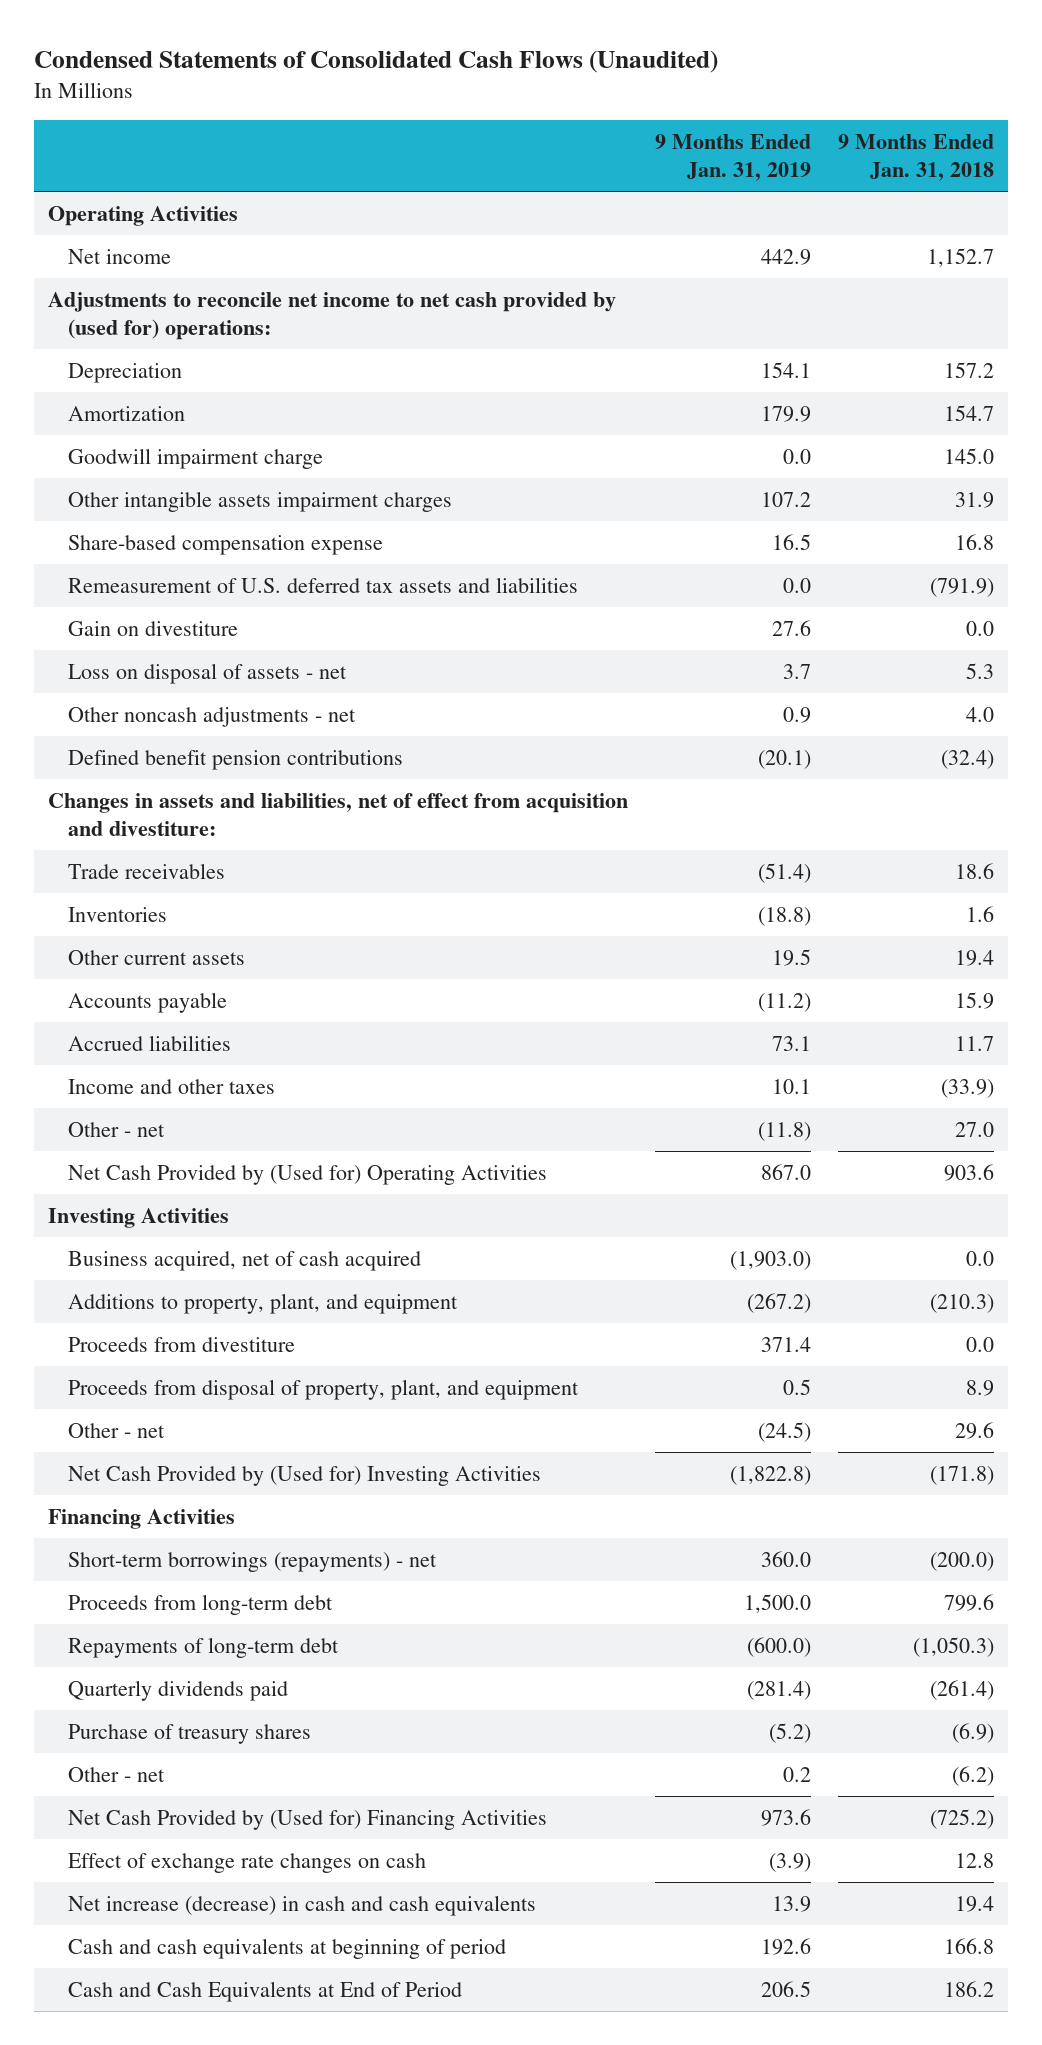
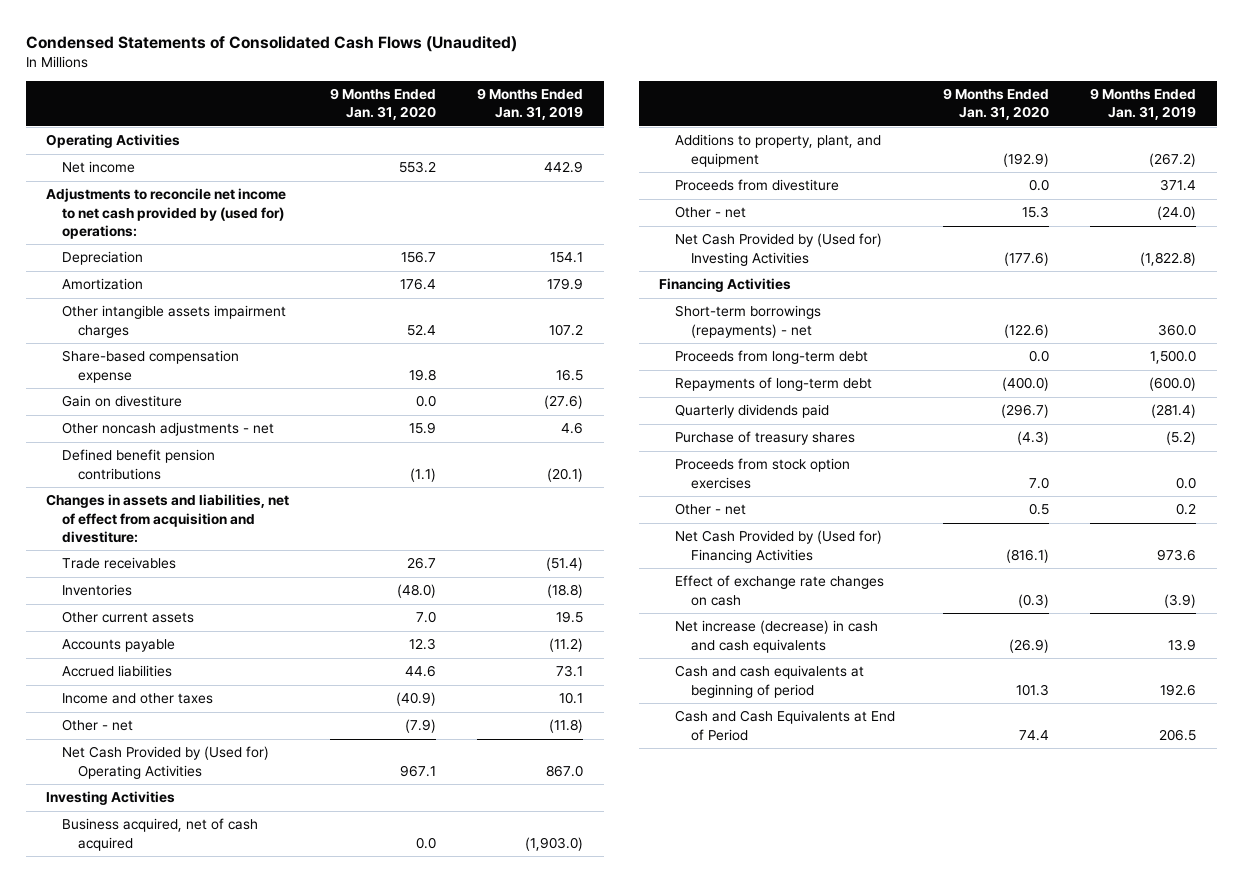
[838,134,995,182] 9 Months Ended Jan. 31, 2018 -> none
none -> [330,87,437,121] 9 Months Ended Jan. 31, 2020
[67,447,323,469] Goodwill impairment charge -> none
[67,576,578,593] Remeasurement of U.S. deferred tax assets and liabilities -> none
[67,662,347,684] Loss on disposal of assets - net -> none
[771,619,811,636] 27.6 -> [544,395,584,410] (27.6)
[782,706,811,723] 0.9 -> [561,422,584,435] 4.6
[67,1378,579,1400] Proceeds from disposal of property, plant, and equipment -> none
[757,1421,811,1442] (24.5) -> [1157,206,1197,221] (24.0)
none -> [675,458,851,489] Proceeds from stock option exercises

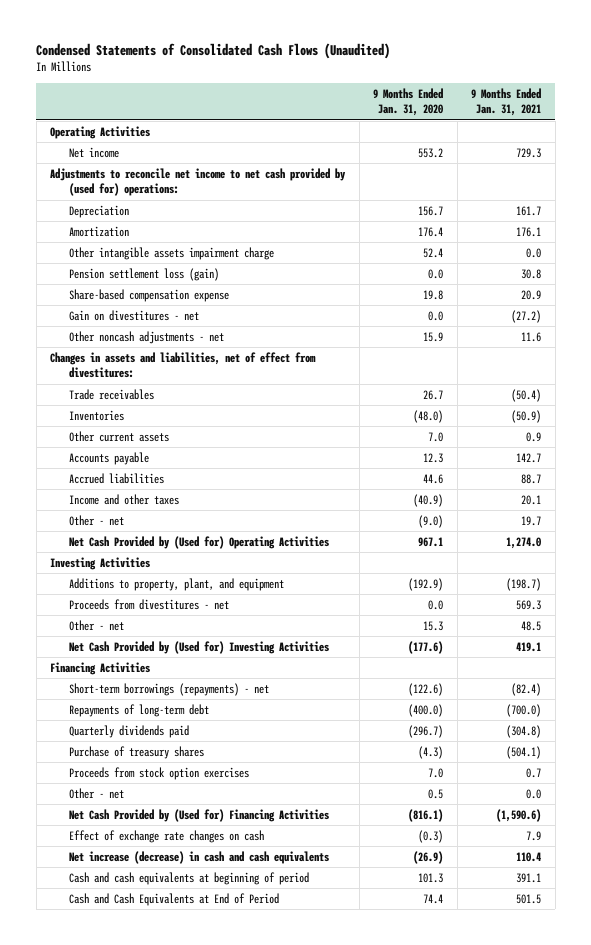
[477,87,584,121] 9 Months Ended Jan. 31, 2019 -> none
none -> [471,88,542,117] 9 Months Ended Jan. 31, 2021
[62,305,287,338] Other intangible assets impairment charges -> [68,246,274,260] Other intangible assets impairment charge
none -> [68,267,219,281] Pension settlement loss (gain)
[62,395,183,408] Gain on divestiture -> [68,309,199,321] Gain on divestitures - net
[62,449,216,480] Defined benefit pension contributions -> none
[46,494,290,543] Changes in assets and liabilities, net of effect from acquisition and divestiture: -> [50,351,317,379] Changes in assets and liabilities, net of effect from divestitures:
[405,719,437,734] (7.9) -> [418,514,444,528] (9.0)
[62,818,259,851] Business acquired, net of cash acquired -> none
[675,179,840,192] Proceeds from divestiture -> [68,598,229,610] Proceeds from divestitures - net
[675,350,869,365] Proceeds from long-term debt -> none

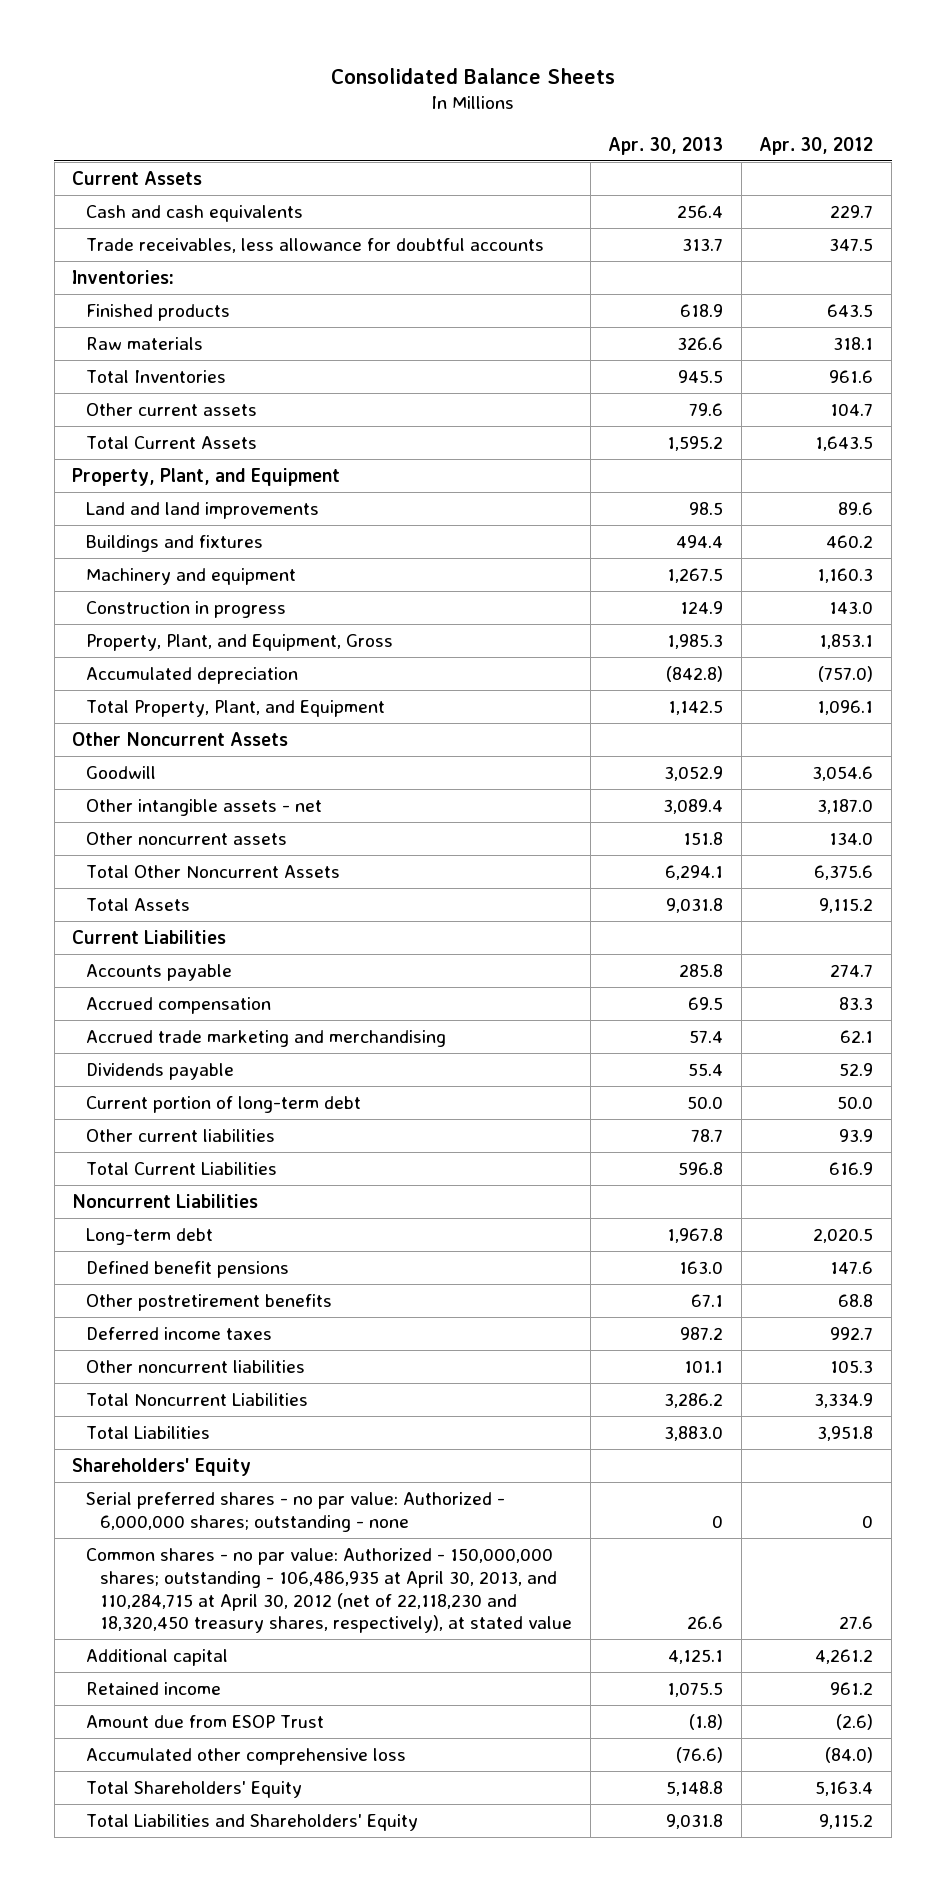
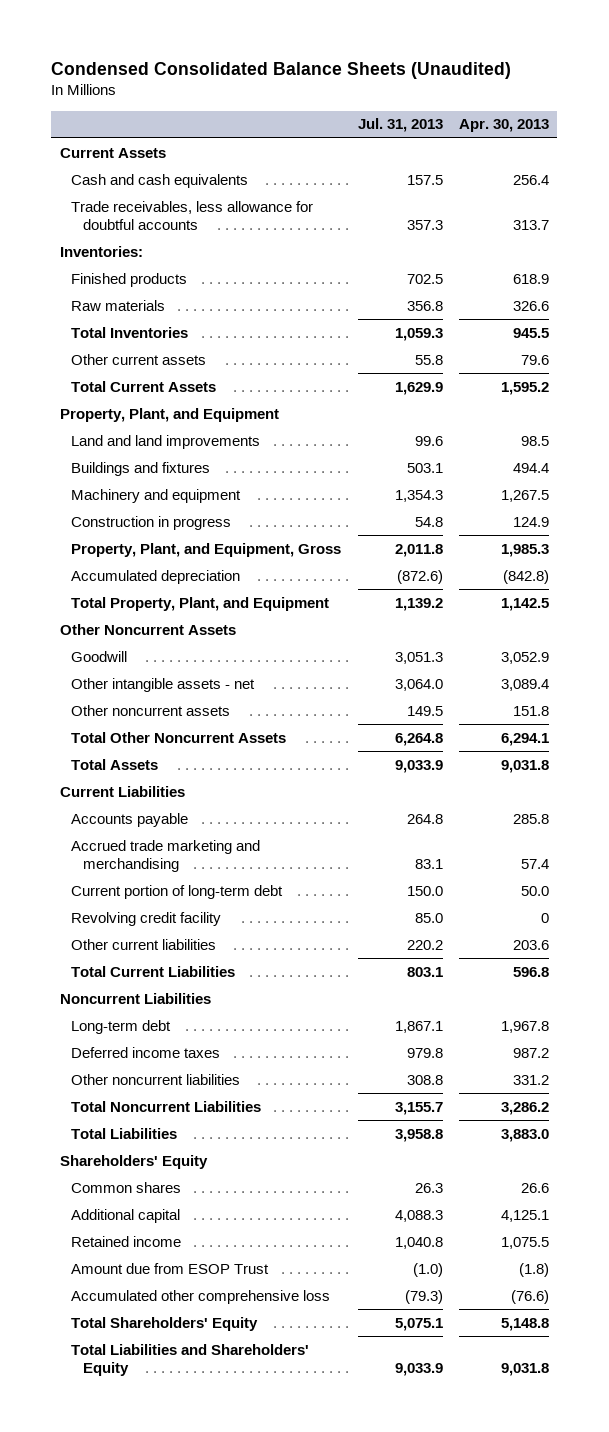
[330,67,615,84] Consolidated Balance Sheets -> [51,61,512,79] Condensed Consolidated Balance Sheets (Unaudited)
[759,136,874,155] Apr. 30, 2012 -> none
none -> [357,118,443,133] Jul. 31, 2013
[86,996,272,1014] Accrued compensation -> none
[86,1062,235,1080] Dividends payable -> none
none -> [71,911,222,926] Revolving credit facility
[691,1128,724,1142] 78.7 -> [513,939,550,950] 203.6
[86,1260,290,1278] Defined benefit pensions -> none
[86,1293,333,1311] Other postretirement benefits -> none
[684,1359,724,1373] 101.1 -> [513,1074,550,1085] 331.2
[86,1491,506,1532] Serial preferred shares - no par value: Authorized - 6,000,000 shares; outstanding - none -> none
[86,1547,573,1634] Common shares - no par value: Authorized - 150,000,000 shares; outstanding - 106,486,935 at April 30, 2013, and 110,284,715 at April 30, 2012 (net of 22,118,230 and 18,320,450 treasury shares, respectively), at stated value -> [71,1181,182,1193] Common shares

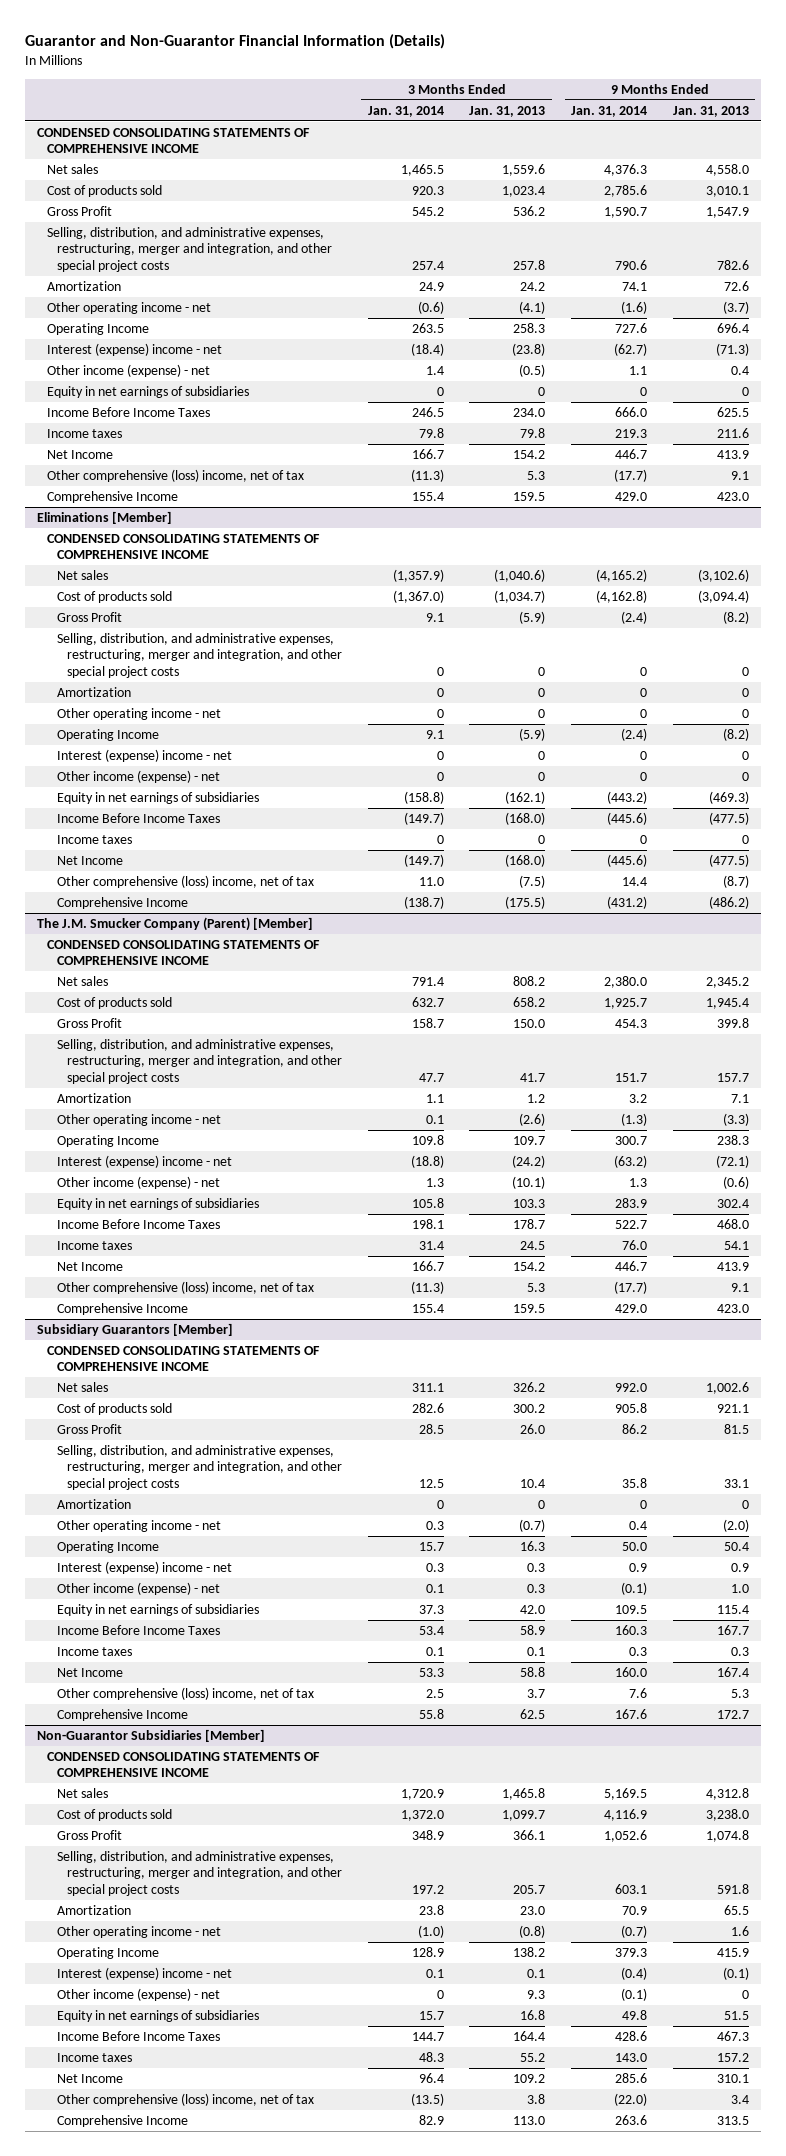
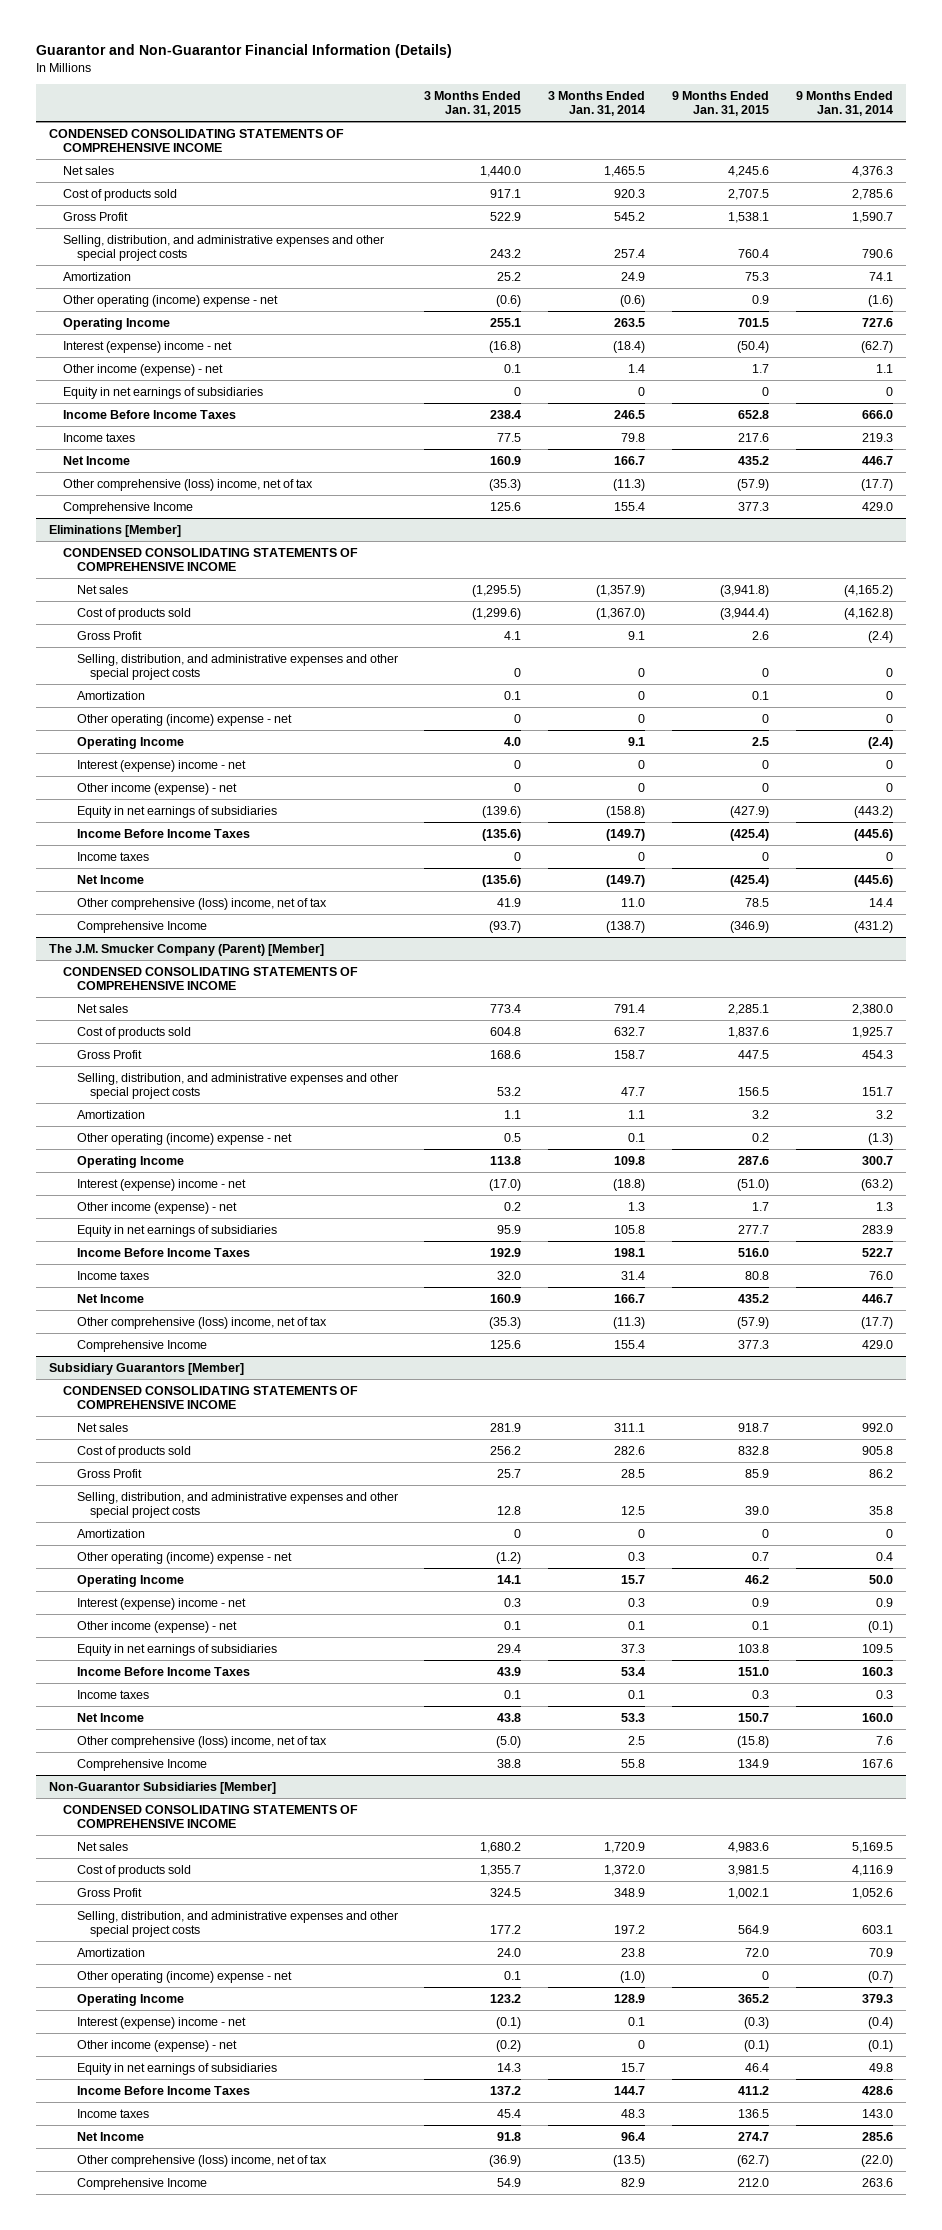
[469,105,546,117] Jan. 31, 2013 -> none
[672,105,749,117] Jan. 31, 2013 -> none
none -> [424,90,522,117] 3 Months Ended Jan. 31, 2015
none -> [671,90,769,117] 9 Months Ended Jan. 31, 2015
[47,227,333,272] Selling, distribution, and administrative expenses, restructuring, merger and integration, and other special project costs -> [63,234,385,262] Selling, distribution, and administrative expenses and other special project costs
[47,302,212,315] Other operating income - net -> [63,294,279,307] Other operating (income) expense - net
[57,633,343,678] Selling, distribution, and administrative expenses, restructuring, merger and integration, and other special project costs -> [76,653,398,681] Selling, distribution, and administrative expenses and other special project costs
[57,708,222,721] Other operating income - net -> [76,713,292,726] Other operating (income) expense - net
[57,1039,343,1084] Selling, distribution, and administrative expenses, restructuring, merger and integration, and other special project costs -> [76,1072,398,1100] Selling, distribution, and administrative expenses and other special project costs
[57,1114,222,1127] Other operating income - net -> [76,1132,292,1145] Other operating (income) expense - net
[57,1445,343,1490] Selling, distribution, and administrative expenses, restructuring, merger and integration, and other special project costs -> [76,1491,398,1519] Selling, distribution, and administrative expenses and other special project costs
[57,1520,222,1533] Other operating income - net -> [76,1551,292,1564] Other operating (income) expense - net
[57,1851,343,1896] Selling, distribution, and administrative expenses, restructuring, merger and integration, and other special project costs -> [76,1910,398,1938] Selling, distribution, and administrative expenses and other special project costs
[57,1926,222,1939] Other operating income - net -> [76,1970,292,1983] Other operating (income) expense - net

